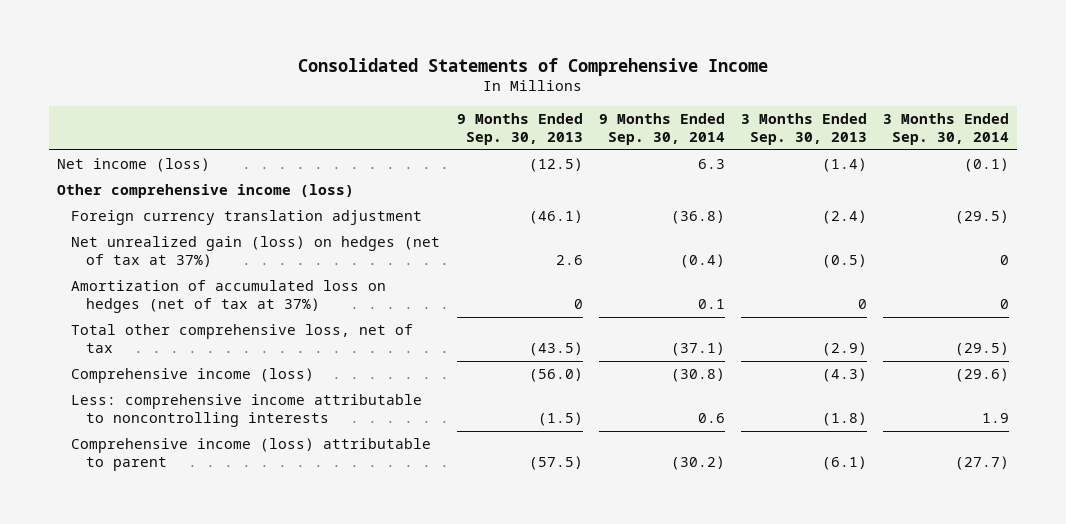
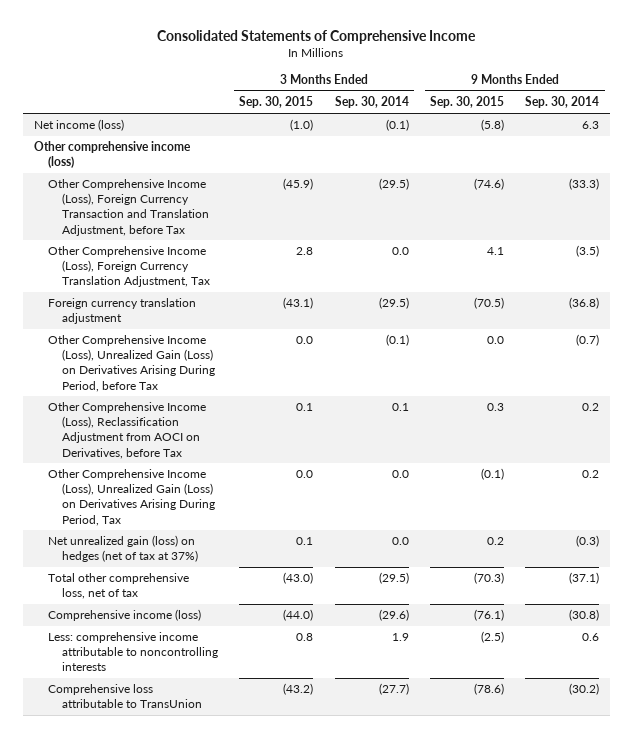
[456,113,583,146] 9 Months Ended Sep. 30, 2013 -> none
[740,113,867,146] 3 Months Ended Sep. 30, 2013 -> none
none -> [239,96,314,109] Sep. 30, 2015
none -> [430,96,505,109] Sep. 30, 2015
none -> [47,179,210,236] Other Comprehensive Income (Loss), Foreign Currency Transaction and Translation Adjustment, before Tax
none -> [47,246,211,288] Other Comprehensive Income (Loss), Foreign Currency Translation Adjustment, Tax
[71,280,387,314] Amortization of accumulated loss on hedges (net of tax at 37%) -> none
none -> [47,335,216,392] Other Comprehensive Income (Loss), Unrealized Gain (Loss) on Derivatives Arising During Period, before Tax
none -> [47,402,206,459] Other Comprehensive Income (Loss), Reclassification Adjustment from AOCI on Derivatives, before Tax
none -> [47,469,216,526] Other Comprehensive Income (Loss), Unrealized Gain (Loss) on Derivatives Arising During Period, Tax
[679,254,725,269] (0.4) -> [576,535,600,548] (0.3)
[1000,255,1010,266] 0 -> [391,537,409,546] 0.0
[71,438,432,472] Comprehensive income (loss) attributable to parent -> [47,684,203,709] Comprehensive loss attributable to TransUnion

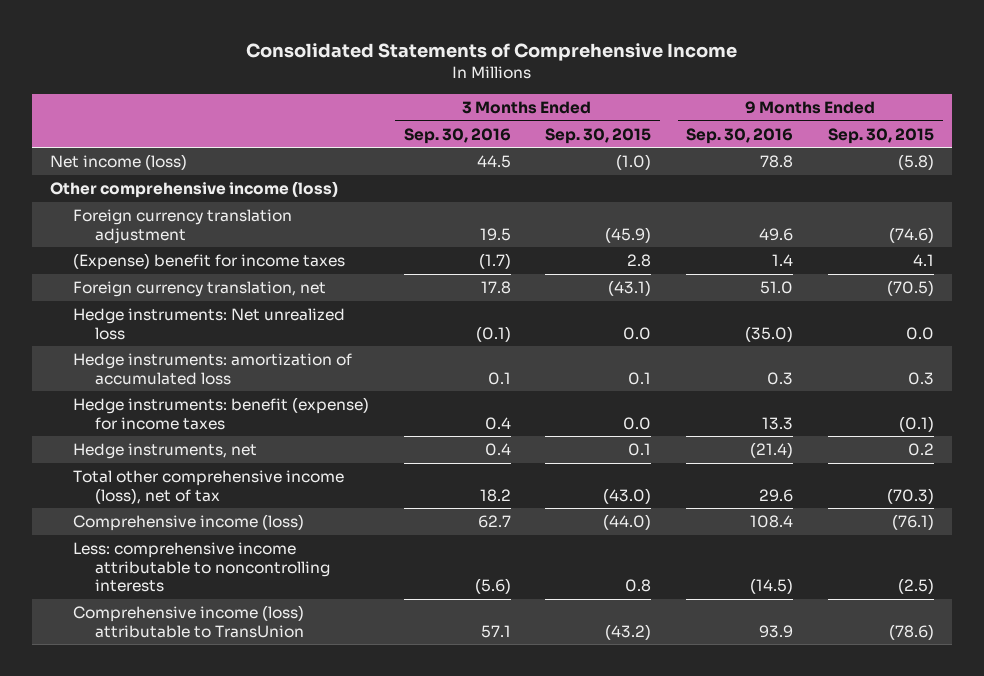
[334,96,409,109] Sep. 30, 2014 -> none
[525,96,600,109] Sep. 30, 2014 -> none
none -> [403,127,511,144] Sep. 30, 2016
none -> [686,127,794,144] Sep. 30, 2016
[47,179,210,236] Other Comprehensive Income (Loss), Foreign Currency Transaction and Translation Adjustment, before Tax -> [72,209,292,244] Foreign currency translation adjustment
[47,246,211,288] Other Comprehensive Income (Loss), Foreign Currency Translation Adjustment, Tax -> [72,253,345,271] (Expense) benefit for income taxes
[47,298,196,325] Foreign currency translation adjustment -> [72,281,326,298] Foreign currency translation, net
[47,335,216,392] Other Comprehensive Income (Loss), Unrealized Gain (Loss) on Derivatives Arising During Period, before Tax -> [72,308,345,340] Hedge instruments: Net unrealized loss
[47,402,206,459] Other Comprehensive Income (Loss), Reclassification Adjustment from AOCI on Derivatives, before Tax -> [72,353,352,385] Hedge instruments: amortization of accumulated loss
[47,469,216,526] Other Comprehensive Income (Loss), Unrealized Gain (Loss) on Derivatives Arising During Period, Tax -> [72,397,369,430] Hedge instruments: benefit (expense) for income taxes
[47,535,199,563] Net unrealized gain (loss) on hedges (net of tax at 37%) -> [72,443,257,460] Hedge instruments, net
[47,573,189,600] Total other comprehensive loss, net of tax -> [72,470,344,504] Total other comprehensive income (loss), net of tax
[47,684,203,709] Comprehensive loss attributable to TransUnion -> [72,605,305,638] Comprehensive income (loss) attributable to TransUnion

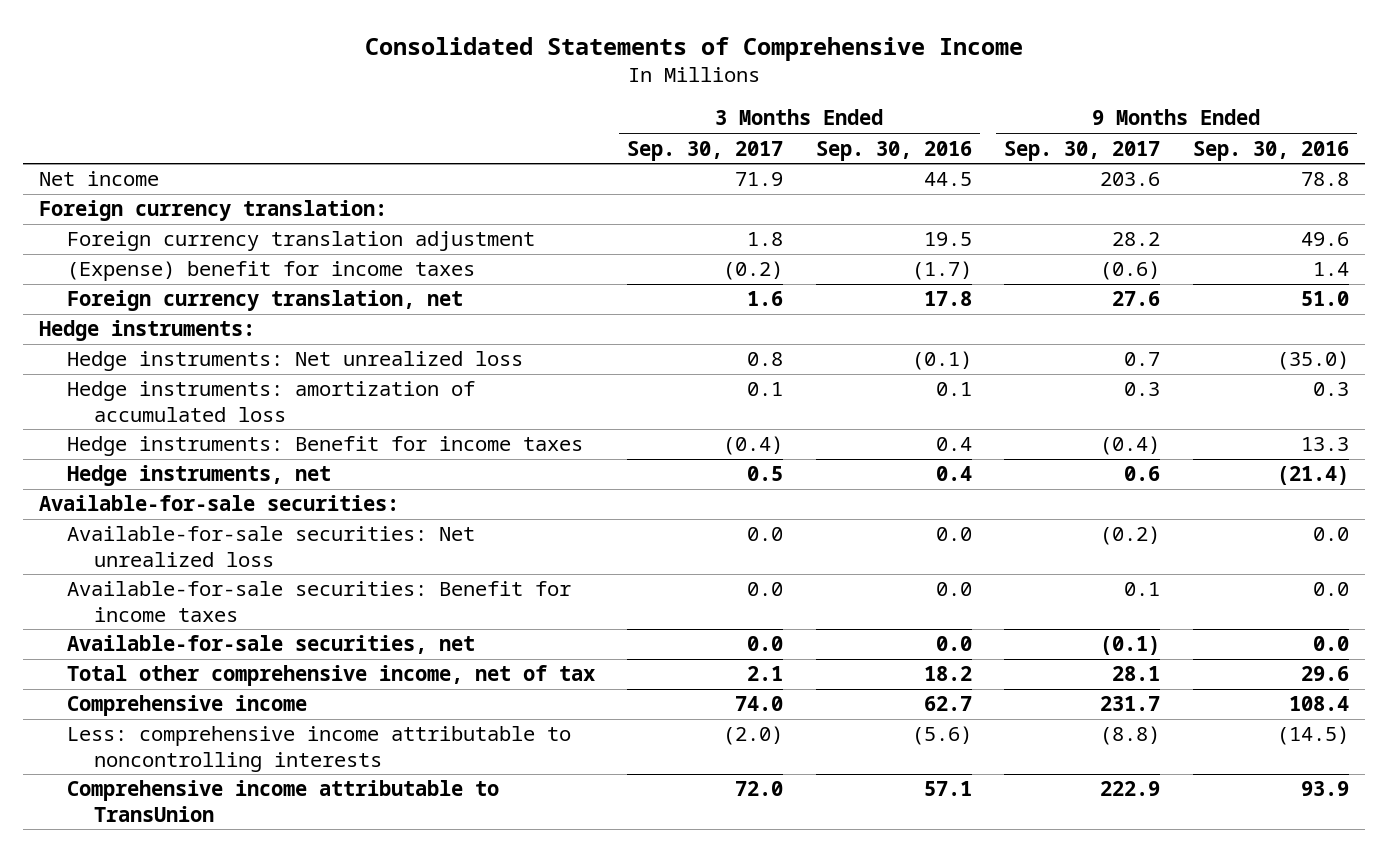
[545,127,652,144] Sep. 30, 2015 -> none
[828,127,935,144] Sep. 30, 2015 -> none
none -> [627,140,784,161] Sep. 30, 2017
none -> [1004,140,1161,161] Sep. 30, 2017
[49,181,338,199] Other comprehensive income (loss) -> none
[49,154,187,171] Net income (loss) -> [39,171,160,187] Net income
none -> [39,200,388,222] Foreign currency translation:
none -> [39,320,256,342] Hedge instruments:
[72,397,369,430] Hedge instruments: benefit (expense) for income taxes -> [66,436,583,457] Hedge instruments: Benefit for income taxes
none -> [39,495,400,512] Available-for-sale securities:
none -> [66,526,475,567] Available-for-sale securities: Net unrealized loss
none -> [66,581,571,622] Available-for-sale securities: Benefit for income taxes
none -> [66,635,475,655] Available-for-sale securities, net
[72,470,344,504] Total other comprehensive income (loss), net of tax -> [66,665,595,687] Total other comprehensive income, net of tax
[72,514,304,532] Comprehensive income (loss) -> [66,695,307,717] Comprehensive income
[72,605,305,638] Comprehensive income (loss) attributable to TransUnion -> [66,780,499,822] Comprehensive income attributable to TransUnion

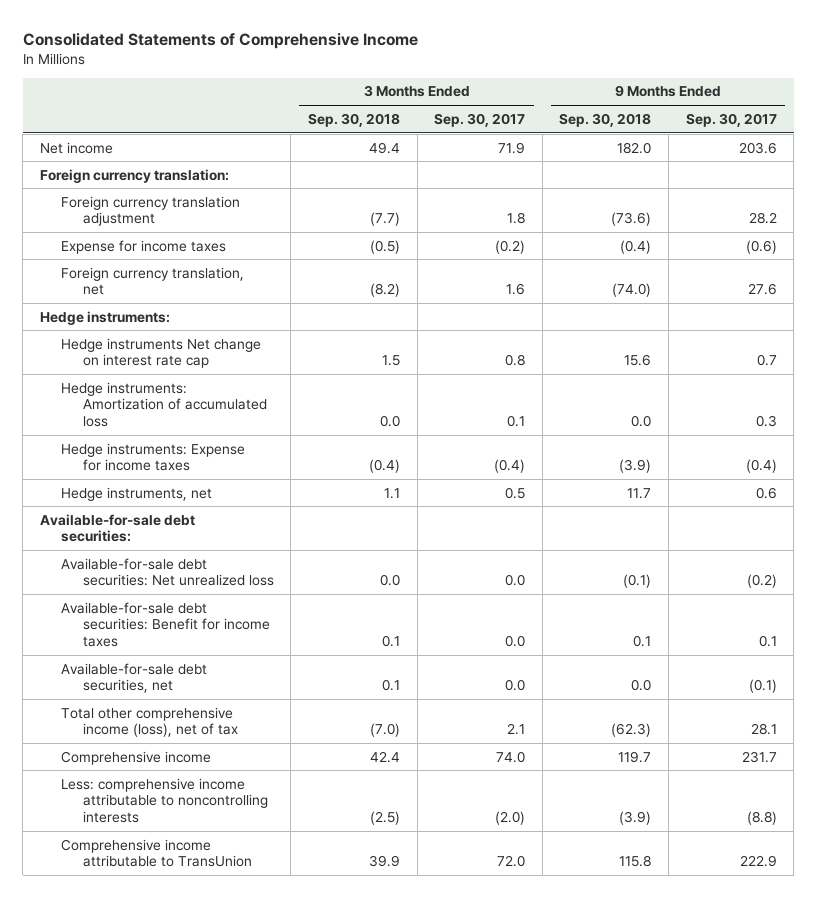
[815,140,972,161] Sep. 30, 2016 -> none
[1192,140,1349,161] Sep. 30, 2016 -> none
none -> [307,112,400,127] Sep. 30, 2018
none -> [559,112,652,127] Sep. 30, 2018
[66,261,475,282] (Expense) benefit for income taxes -> [61,239,227,254] Expense for income taxes
[66,351,523,372] Hedge instruments: Net unrealized loss -> [61,337,262,369] Hedge instruments Net change on interest rate cap
[66,381,475,422] Hedge instruments: amortization of accumulated loss -> [61,381,267,428] Hedge instruments: Amortization of accumulated loss
[66,436,583,457] Hedge instruments: Benefit for income taxes -> [61,442,246,472] Hedge instruments: Expense for income taxes
[39,495,400,512] Available-for-sale securities: -> [40,513,196,543] Available-for-sale debt securities:
[66,526,475,567] Available-for-sale securities: Net unrealized loss -> [61,557,274,587] Available-for-sale debt securities: Net unrealized loss
[66,581,571,622] Available-for-sale securities: Benefit for income taxes -> [61,601,270,648] Available-for-sale debt securities: Benefit for income taxes
[66,635,475,655] Available-for-sale securities, net -> [61,662,208,694] Available-for-sale debt securities, net
[66,665,595,687] Total other comprehensive income, net of tax -> [61,706,238,738] Total other comprehensive income (loss), net of tax

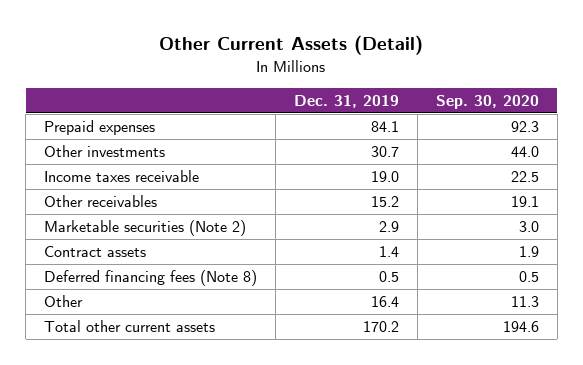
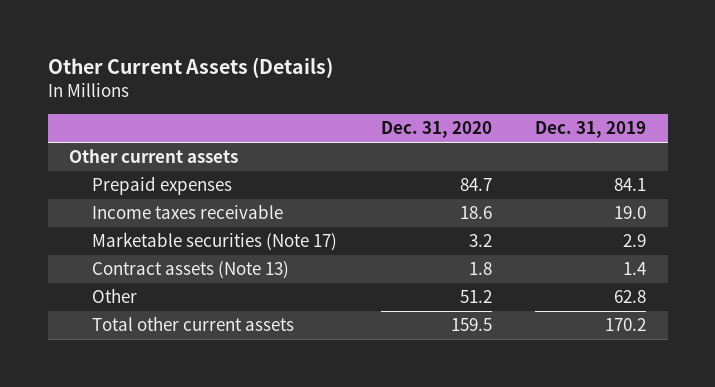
[159,35,424,56] Other Current Assets (Detail) -> [47,56,333,78] Other Current Assets (Details)
[435,94,539,109] Sep. 30, 2020 -> none
none -> [380,121,492,139] Dec. 31, 2020
none -> [69,149,239,164] Other current assets
[44,144,166,157] Other investments -> none
[44,194,158,207] Other receivables -> none
[44,269,258,286] Deferred financing fees (Note 8) -> none
[44,219,247,236] Marketable securities (Note 2) -> [92,232,338,252] Marketable securities (Note 17)
[44,245,147,257] Contract assets -> [92,261,290,280] Contract assets (Note 13)
[370,295,399,307] 16.4 -> [614,290,647,304] 62.8

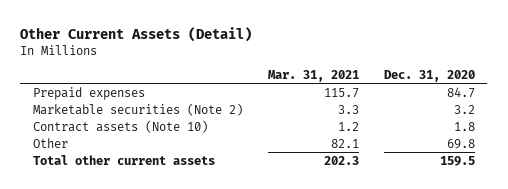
[47,56,333,78] Other Current Assets (Details) -> [20,26,253,42] Other Current Assets (Detail)
[535,121,647,139] Dec. 31, 2019 -> none
none -> [267,70,359,83] Mar. 31, 2021
[69,149,239,164] Other current assets -> none
[92,204,284,220] Income taxes receivable -> none
[92,232,338,252] Marketable securities (Note 17) -> [32,102,243,116] Marketable securities (Note 2)
[92,261,290,280] Contract assets (Note 13) -> [32,119,208,133] Contract assets (Note 10)
[459,290,492,304] 51.2 -> [446,138,475,149] 69.8

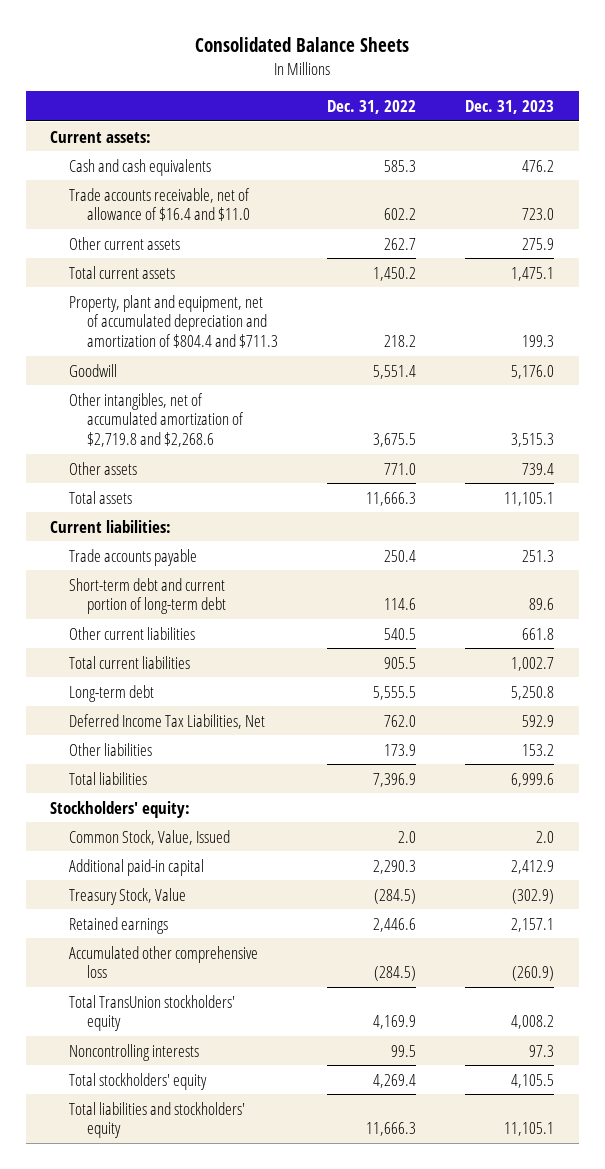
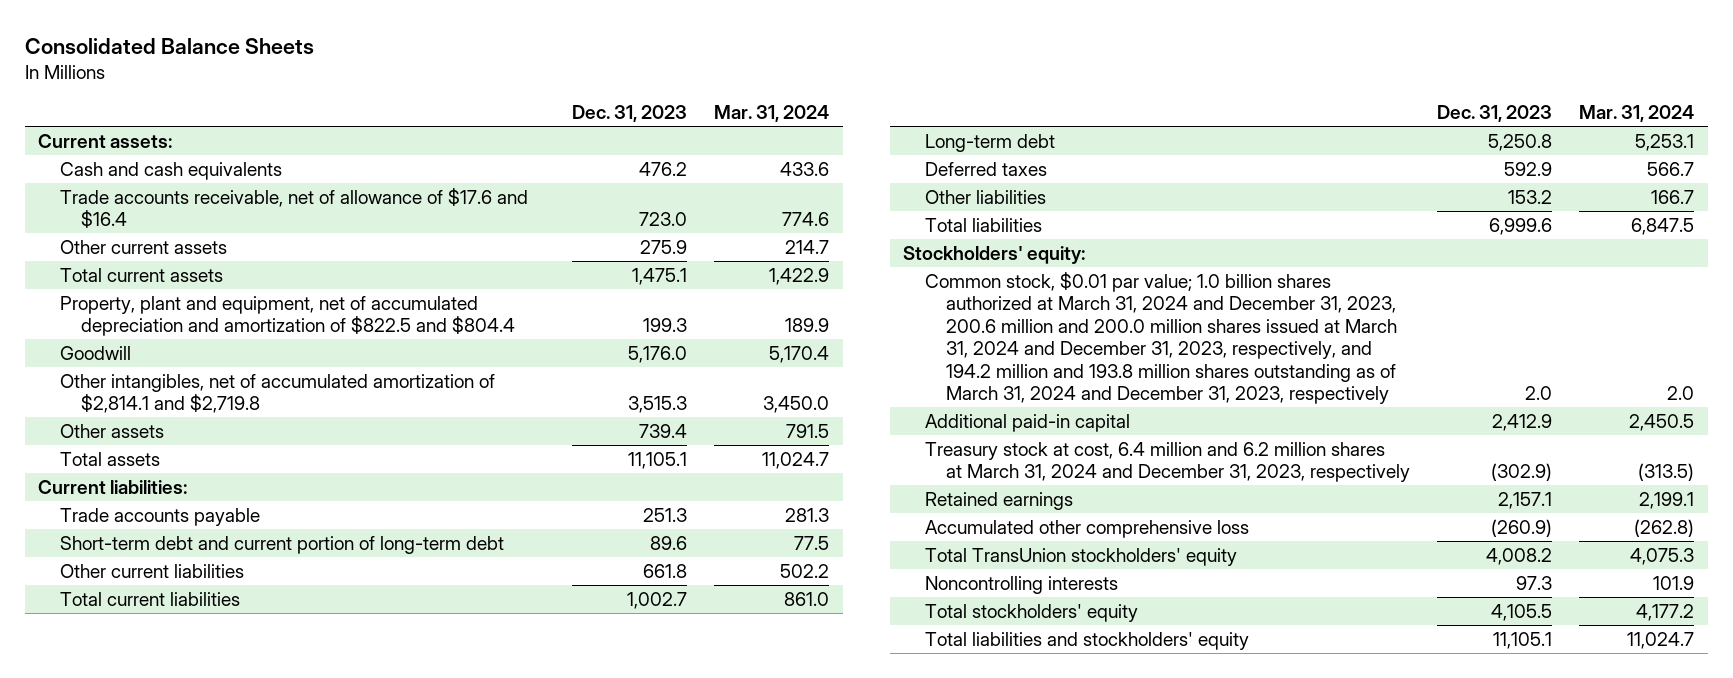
[327,99,417,114] Dec. 31, 2022 -> none
none -> [714,104,830,122] Mar. 31, 2024
[68,187,251,222] Trade accounts receivable, net of allowance of $16.4 and $11.0 -> [59,187,528,229] Trade accounts receivable, net of allowance of $17.6 and $16.4
[68,294,279,348] Property, plant and equipment, net of accumulated depreciation and amortization of $804.4 and $711.3 -> [59,295,515,337] Property, plant and equipment, net of accumulated depreciation and amortization of $822.5 and $804.4
[68,392,245,447] Other intangibles, net of accumulated amortization of $2,719.8 and $2,268.6 -> [59,373,495,414] Other intangibles, net of accumulated amortization of $2,814.1 and $2,719.8
[68,713,265,729] Deferred Income Tax Liabilities, Net -> [924,161,1047,176] Deferred taxes
[68,829,230,845] Common Stock, Value, Issued -> [924,271,1397,405] Common stock, $0.01 par value; 1.0 billion shares authorized at March 31, 2024 and December 31, 2023, 200.6 million and 200.0 million shares issued at March 31, 2024 and December 31, 2023, respectively, and 194.2 million and 193.8 million shares outstanding as of March 31, 2024 and December 31, 2023, respectively
[68,887,186,905] Treasury Stock, Value -> [924,441,1410,483] Treasury stock at cost, 6.4 million and 6.2 million shares at March 31, 2024 and December 31, 2023, respectively

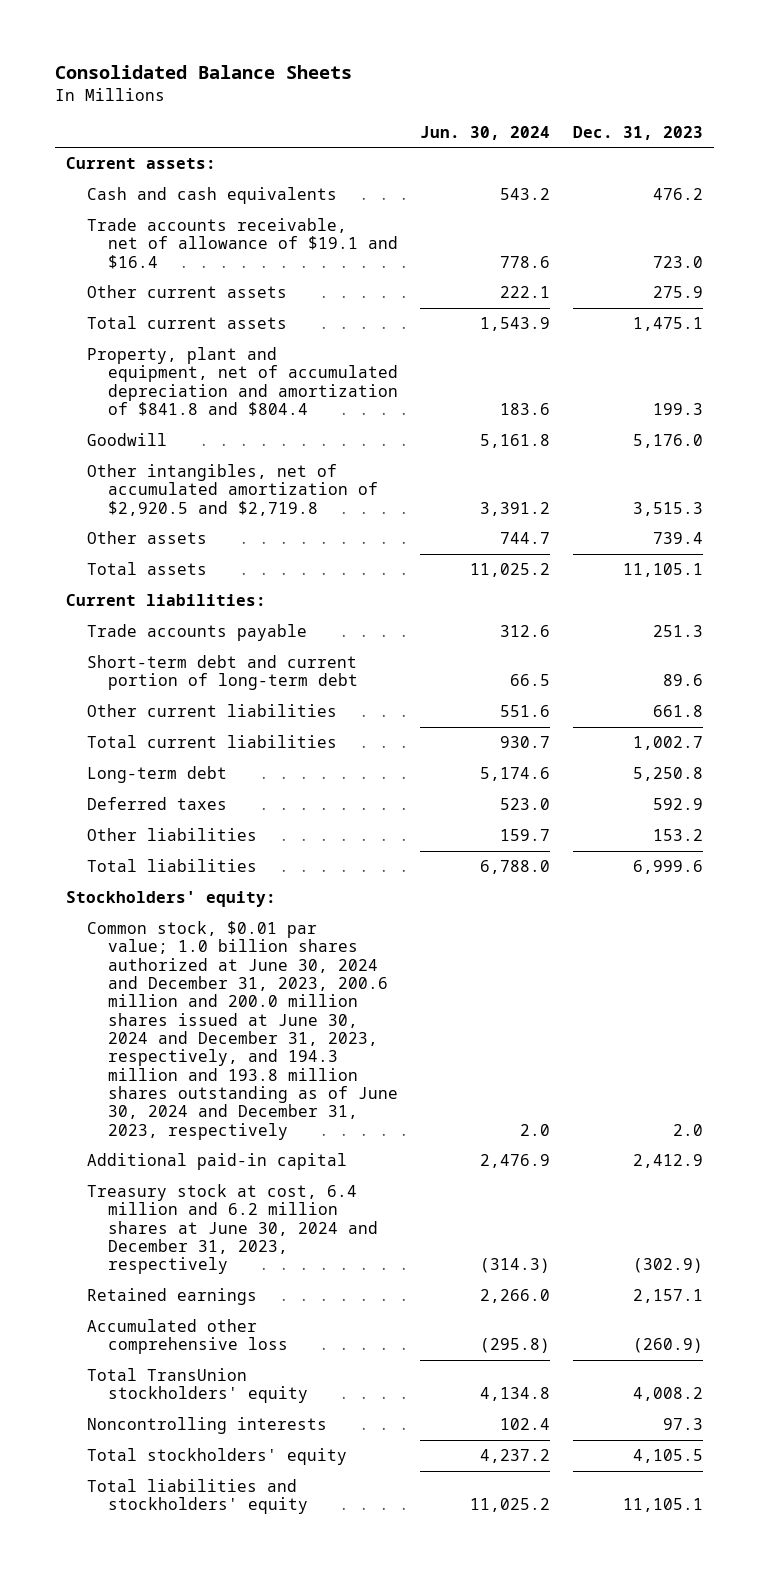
[714,104,830,122] Mar. 31, 2024 -> none
none -> [420,125,551,140] Jun. 30, 2024
[59,187,528,229] Trade accounts receivable, net of allowance of $17.6 and $16.4 -> [86,217,398,269] Trade accounts receivable, net of allowance of $19.1 and $16.4
[59,295,515,337] Property, plant and equipment, net of accumulated depreciation and amortization of $822.5 and $804.4 -> [86,346,398,417] Property, plant and equipment, net of accumulated depreciation and amortization of $841.8 and $804.4
[59,373,495,414] Other intangibles, net of accumulated amortization of $2,814.1 and $2,719.8 -> [86,463,378,516] Other intangibles, net of accumulated amortization of $2,920.5 and $2,719.8
[924,271,1397,405] Common stock, $0.01 par value; 1.0 billion shares authorized at March 31, 2024 and December 31, 2023, 200.6 million and 200.0 million shares issued at March 31, 2024 and December 31, 2023, respectively, and 194.2 million and 193.8 million shares outstanding as of March 31, 2024 and December 31, 2023, respectively -> [86,920,398,1140] Common stock, $0.01 par value; 1.0 billion shares authorized at June 30, 2024 and December 31, 2023, 200.6 million and 200.0 million shares issued at June 30, 2024 and December 31, 2023, respectively, and 194.3 million and 193.8 million shares outstanding as of June 30, 2024 and December 31, 2023, respectively
[924,441,1410,483] Treasury stock at cost, 6.4 million and 6.2 million shares at March 31, 2024 and December 31, 2023, respectively -> [86,1183,378,1275] Treasury stock at cost, 6.4 million and 6.2 million shares at June 30, 2024 and December 31, 2023, respectively

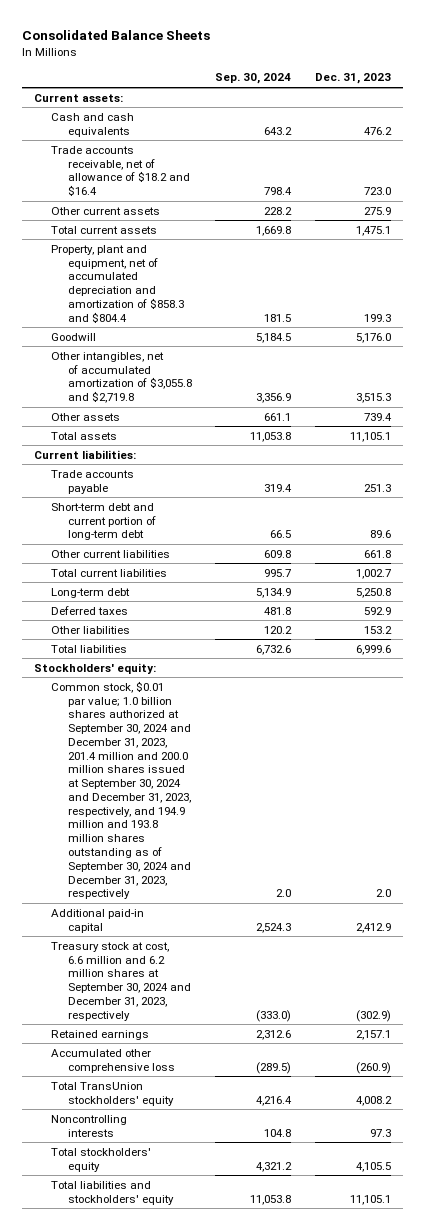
[420,125,551,140] Jun. 30, 2024 -> none
none -> [215,73,292,85] Sep. 30, 2024
[86,217,398,269] Trade accounts receivable, net of allowance of $19.1 and $16.4 -> [50,145,190,197] Trade accounts receivable, net of allowance of $18.2 and $16.4
[86,346,398,417] Property, plant and equipment, net of accumulated depreciation and amortization of $841.8 and $804.4 -> [50,244,184,323] Property, plant and equipment, net of accumulated depreciation and amortization of $858.3 and $804.4
[86,463,378,516] Other intangibles, net of accumulated amortization of $2,920.5 and $2,719.8 -> [50,351,192,404] Other intangibles, net of accumulated amortization of $3,055.8 and $2,719.8
[86,920,398,1140] Common stock, $0.01 par value; 1.0 billion shares authorized at June 30, 2024 and December 31, 2023, 200.6 million and 200.0 million shares issued at June 30, 2024 and December 31, 2023, respectively, and 194.3 million and 193.8 million shares outstanding as of June 30, 2024 and December 31, 2023, respectively -> [50,680,191,900] Common stock, $0.01 par value; 1.0 billion shares authorized at September 30, 2024 and December 31, 2023, 201.4 million and 200.0 million shares issued at September 30, 2024 and December 31, 2023, respectively, and 194.9 million and 193.8 million shares outstanding as of September 30, 2024 and December 31, 2023, respectively
[86,1183,378,1275] Treasury stock at cost, 6.4 million and 6.2 million shares at June 30, 2024 and December 31, 2023, respectively -> [50,941,191,1021] Treasury stock at cost, 6.6 million and 6.2 million shares at September 30, 2024 and December 31, 2023, respectively

